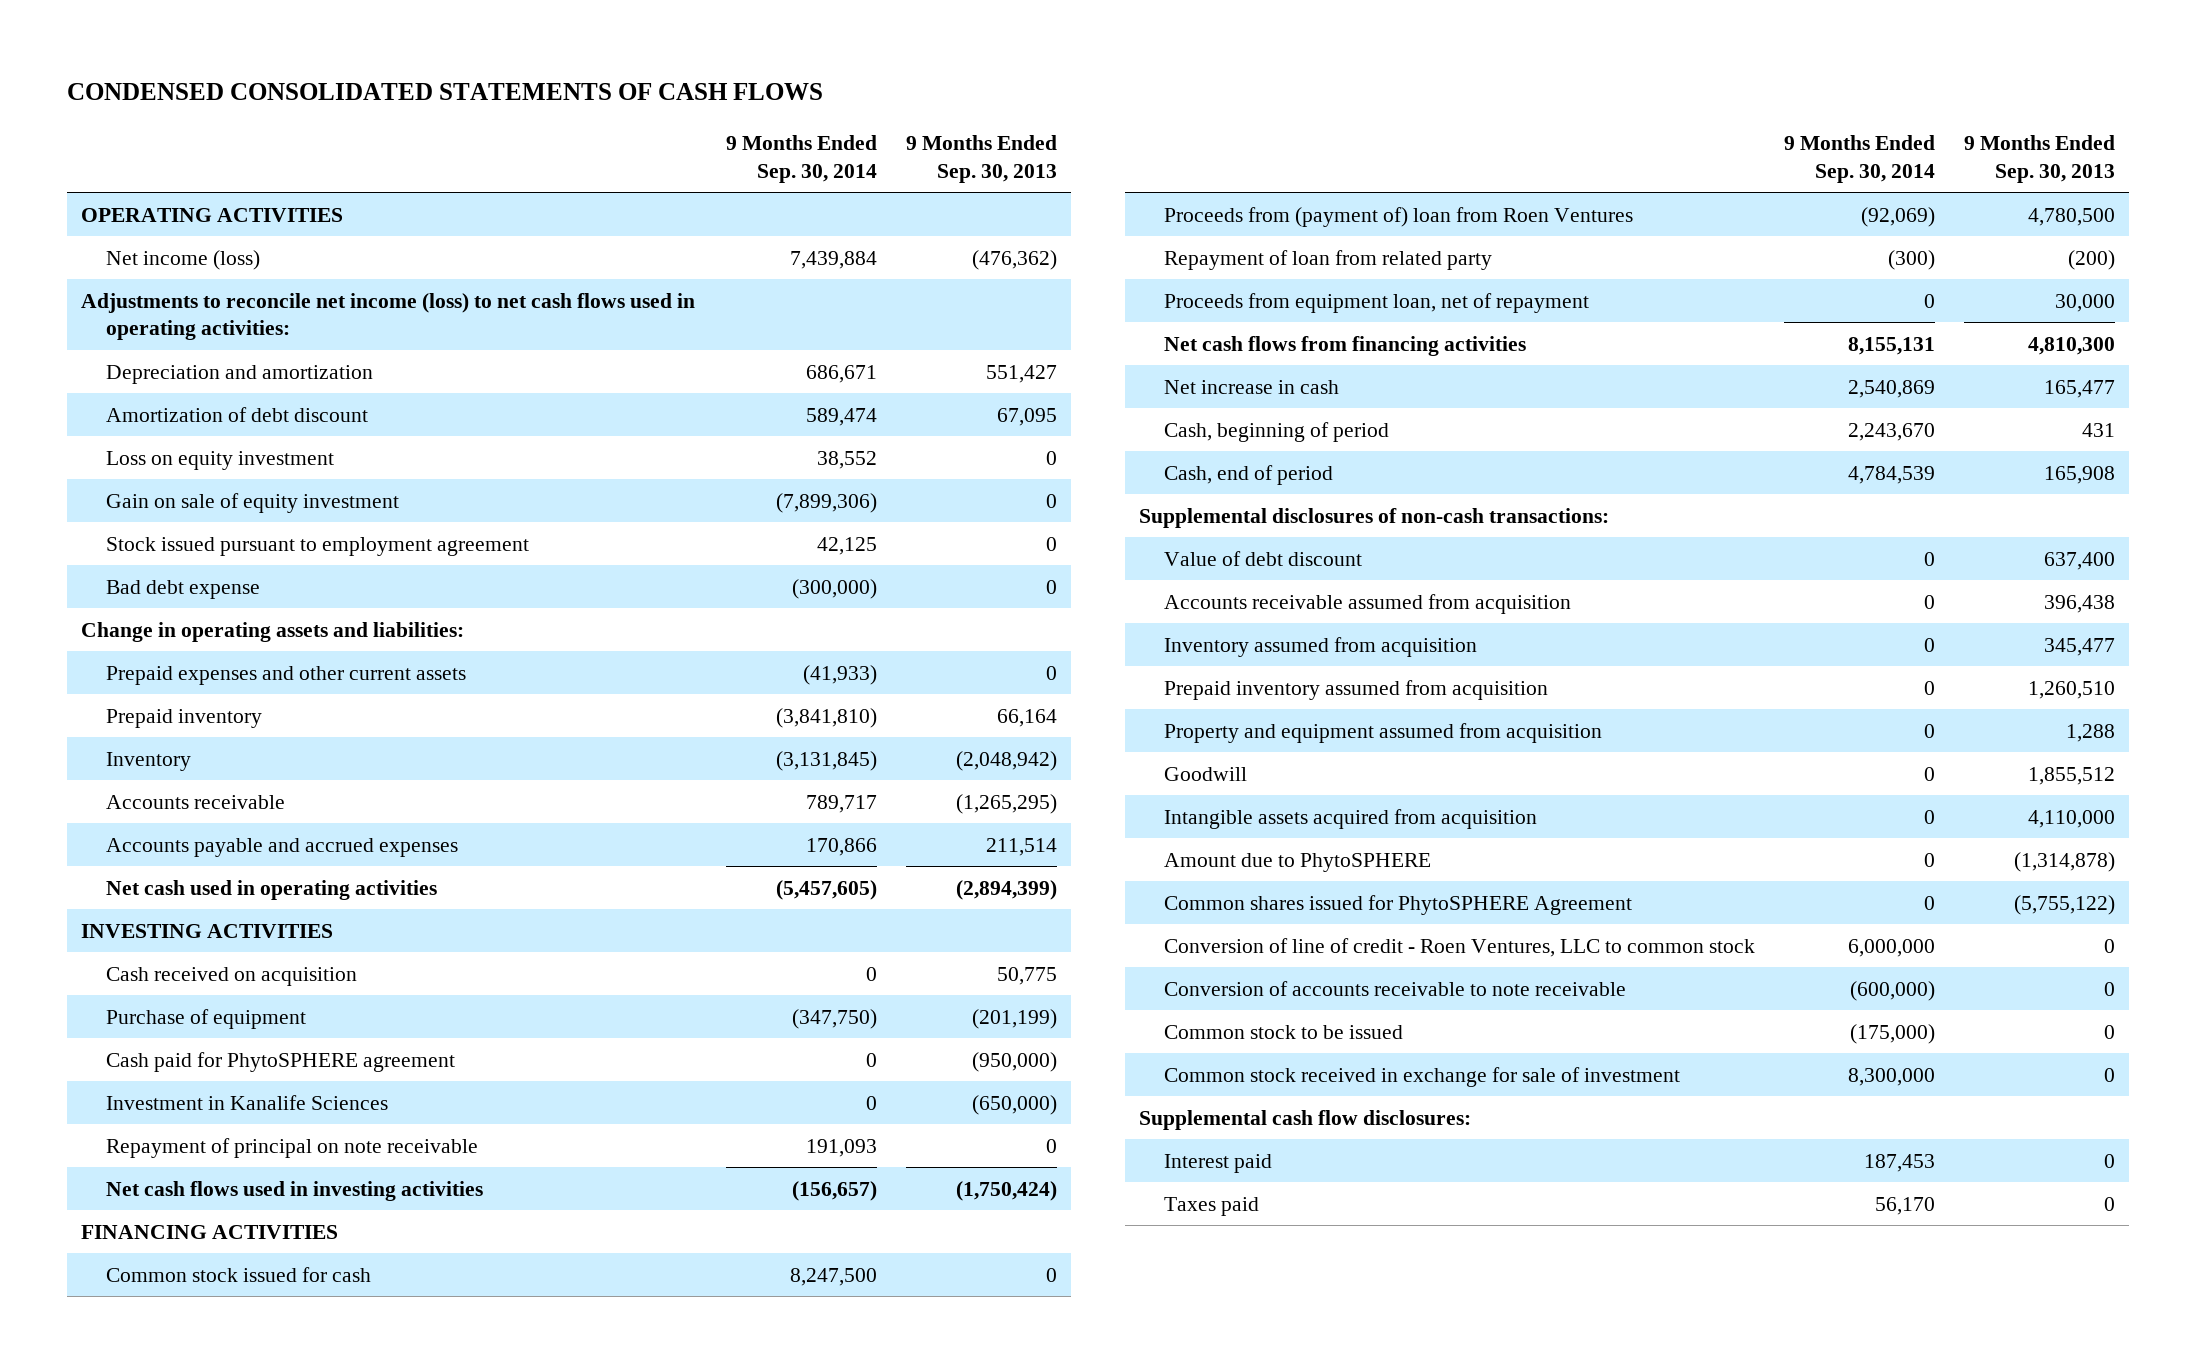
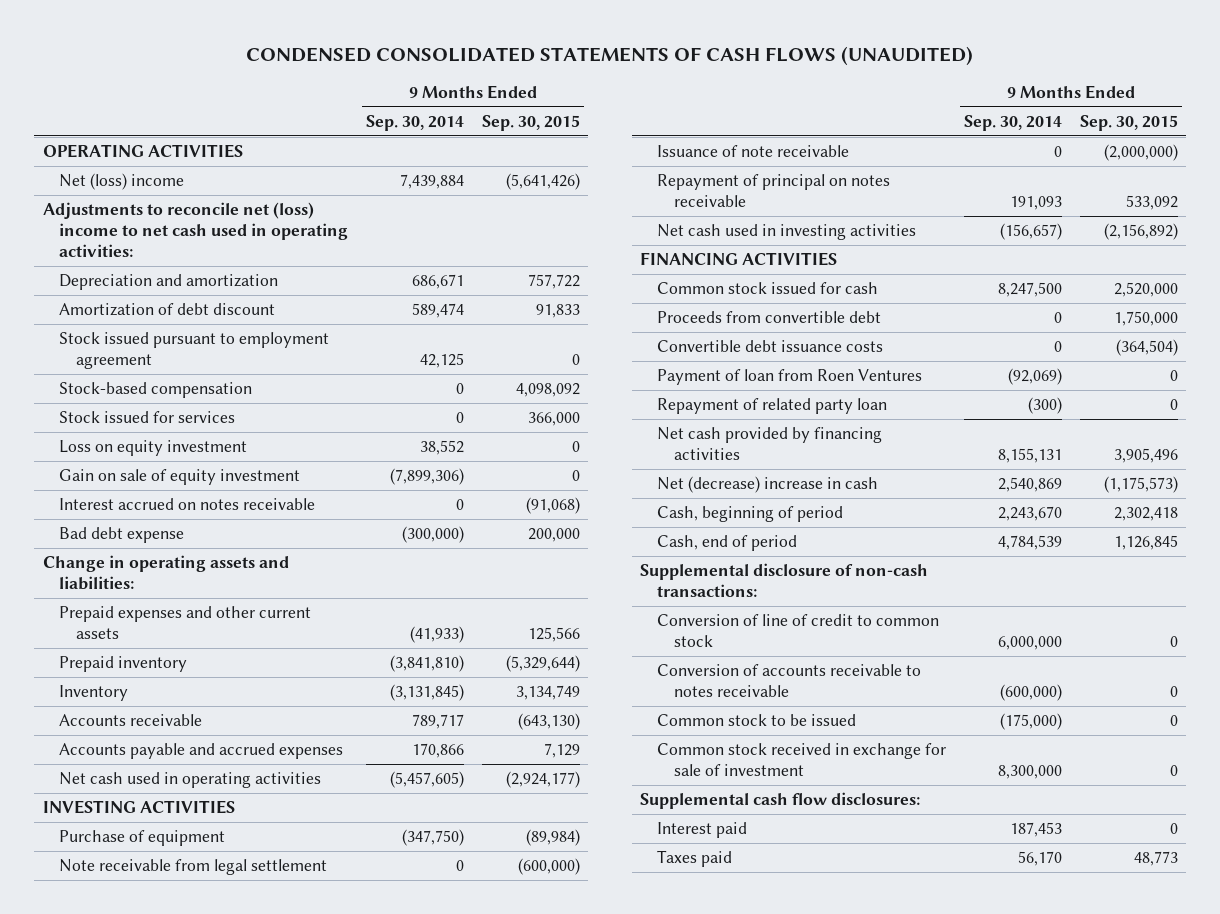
[66,83,823,101] CONDENSED CONSOLIDATED STATEMENTS OF CASH FLOWS -> [246,45,974,66] CONDENSED CONSOLIDATED STATEMENTS OF CASH FLOWS (UNAUDITED)
[905,135,1057,183] 9 Months Ended Sep. 30, 2013 -> none
none -> [481,115,580,132] Sep. 30, 2015
[105,249,260,270] Net income (loss) -> [59,173,185,191] Net (loss) income
[81,292,696,341] Adjustments to reconcile net income (loss) to net cash flows used in operating activities: -> [42,202,349,258] Adjustments to reconcile net (loss) income to net cash used in operating activities:
[105,536,529,556] Stock issued pursuant to employment agreement -> [59,332,330,370] Stock issued pursuant to employment agreement
none -> [59,382,253,399] Stock-based compensation
none -> [59,411,236,424] Stock issued for services
none -> [59,498,316,511] Interest accrued on notes receivable
[105,966,357,986] Cash received on acquisition -> none
[105,1051,455,1072] Cash paid for PhytoSPHERE agreement -> none
[105,1094,388,1110] Investment in Kanalife Sciences -> none
none -> [59,859,328,876] Note receivable from legal settlement
none -> [657,145,850,158] Issuance of note receivable
[105,1137,478,1158] Repayment of principal on note receivable -> [657,174,891,208] Repayment of principal on notes receivable
[105,1180,483,1201] Net cash flows used in investing activities -> [657,224,917,241] Net cash used in investing activities
[1163,292,1589,313] Proceeds from equipment loan, net of repayment -> none
none -> [657,311,882,324] Proceeds from convertible debt
none -> [657,340,884,353] Convertible debt issuance costs
[1163,206,1633,227] Proceeds from (payment of) loan from Roen Ventures -> [657,369,923,386] Payment of loan from Roen Ventures
[1163,249,1492,270] Repayment of loan from related party -> [657,398,888,415] Repayment of related party loan
[1163,335,1526,356] Net cash flows from financing activities -> [657,427,883,461] Net cash provided by financing activities
[1163,379,1339,394] Net increase in cash -> [657,476,879,494] Net (decrease) increase in cash
[1163,550,1362,566] Value of debt discount -> none
[1163,593,1571,614] Accounts receivable assumed from acquisition -> none
[1163,636,1477,657] Inventory assumed from acquisition -> none
[1163,679,1548,700] Prepaid inventory assumed from acquisition -> none
[1163,722,1602,743] Property and equipment assumed from acquisition -> none
[1163,766,1247,781] Goodwill -> none
[1163,808,1537,829] Intangible assets acquired from acquisition -> none
[1163,852,1431,872] Amount due to PhytoSPHERE -> none
[1163,894,1632,915] Common shares issued for PhytoSPHERE Agreement -> none
[1139,507,1610,528] Supplemental disclosures of non-cash transactions: -> [640,563,929,598] Supplemental disclosure of non-cash transactions:
[1163,937,1755,957] Conversion of line of credit - Roen Ventures, LLC to common stock -> [657,614,940,648] Conversion of line of credit to common stock
[1163,980,1626,996] Conversion of accounts receivable to note receivable -> [657,664,922,698] Conversion of accounts receivable to notes receivable

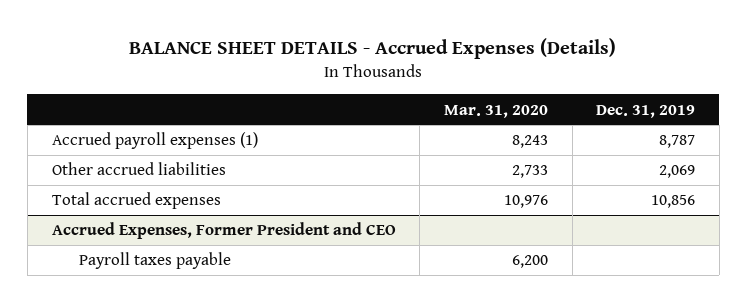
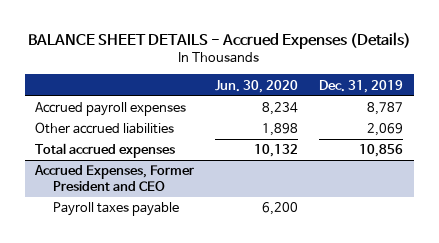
[443,104,548,118] Mar. 31, 2020 -> none
none -> [215,79,299,93] Jun. 30, 2020
[51,132,258,150] Accrued payroll expenses (1) -> [35,102,187,117] Accrued payroll expenses

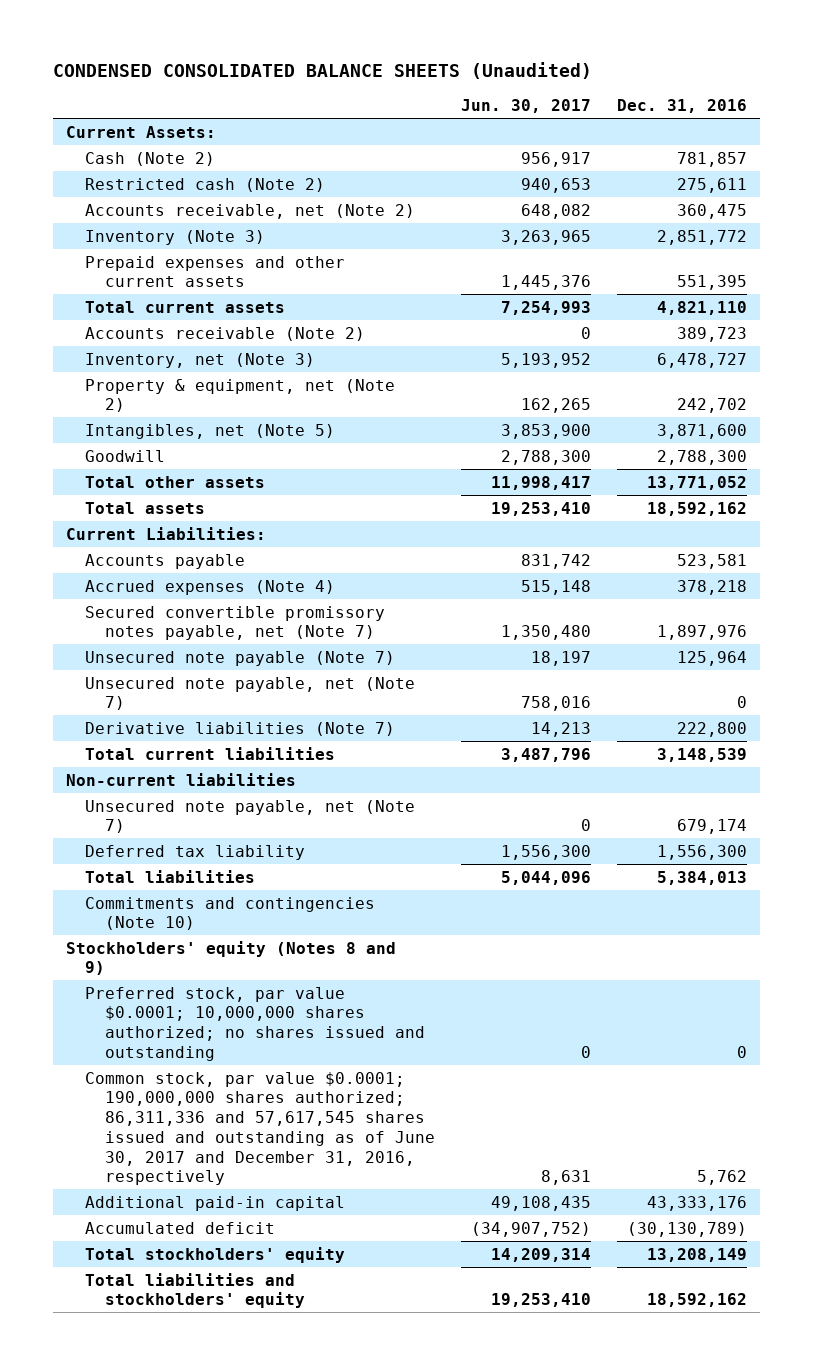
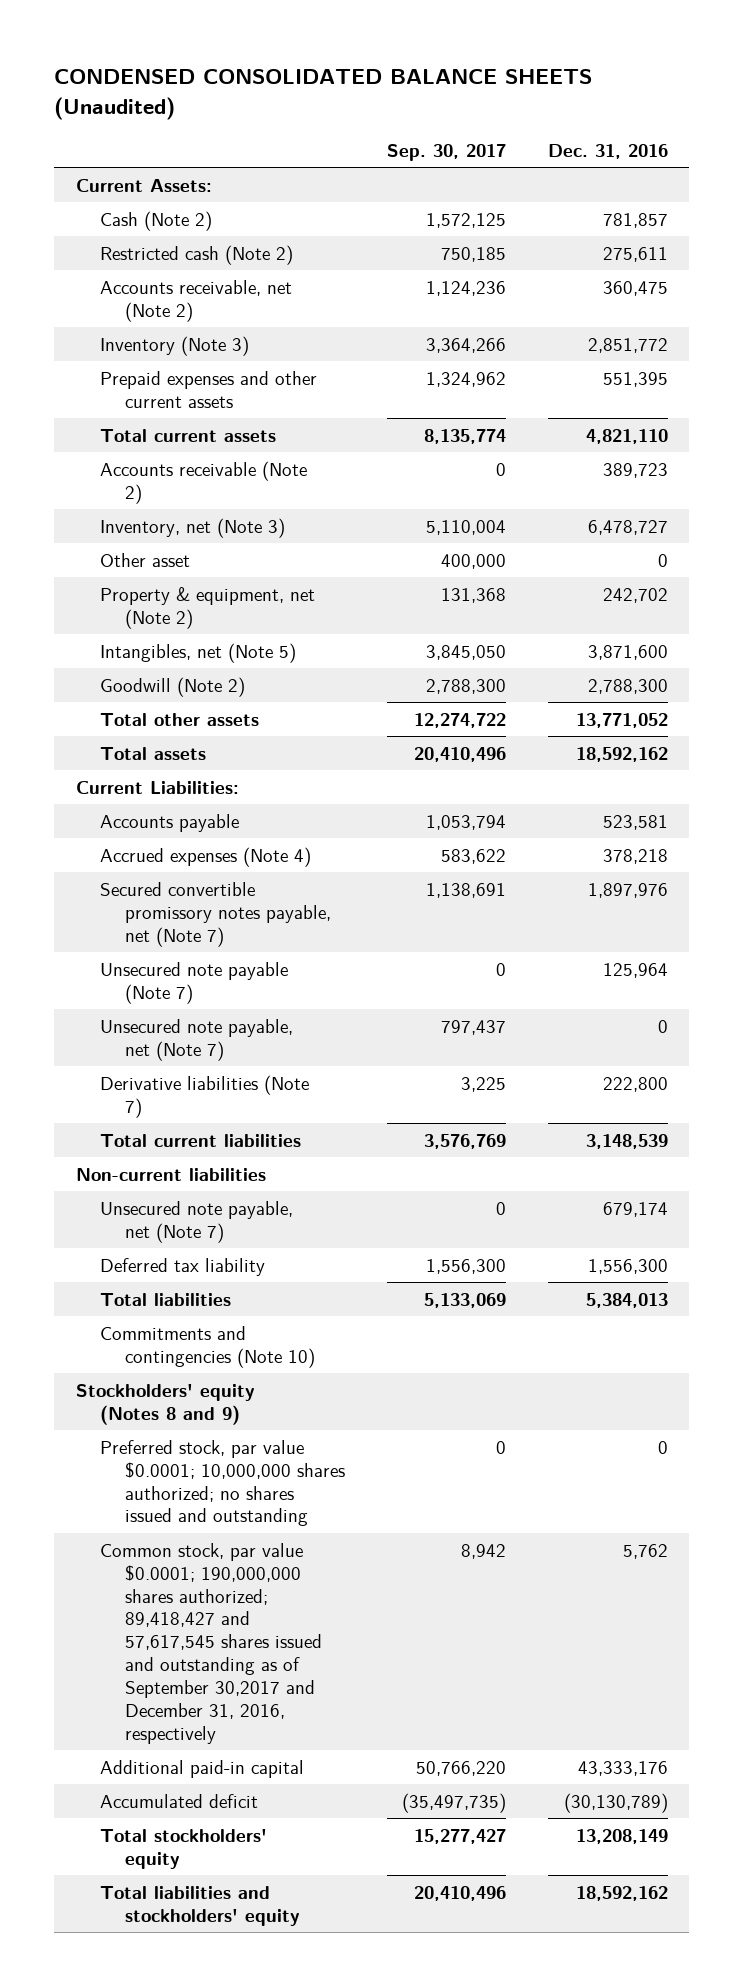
[461,99,592,114] Jun. 30, 2017 -> none
none -> [387,144,507,162] Sep. 30, 2017
none -> [100,552,191,567] Other asset
[85,449,166,462] Goodwill -> [100,676,246,697] Goodwill (Note 2)
[85,1071,435,1186] Common stock, par value $0.0001; 190,000,000 shares authorized; 86,311,336 and 57,617,545 shares issued and outstanding as of June 30, 2017 and December 31, 2016, respectively -> [100,1542,322,1744] Common stock, par value $0.0001; 190,000,000 shares authorized; 89,418,427 and 57,617,545 shares issued and outstanding as of September 30,2017 and December 31, 2016, respectively

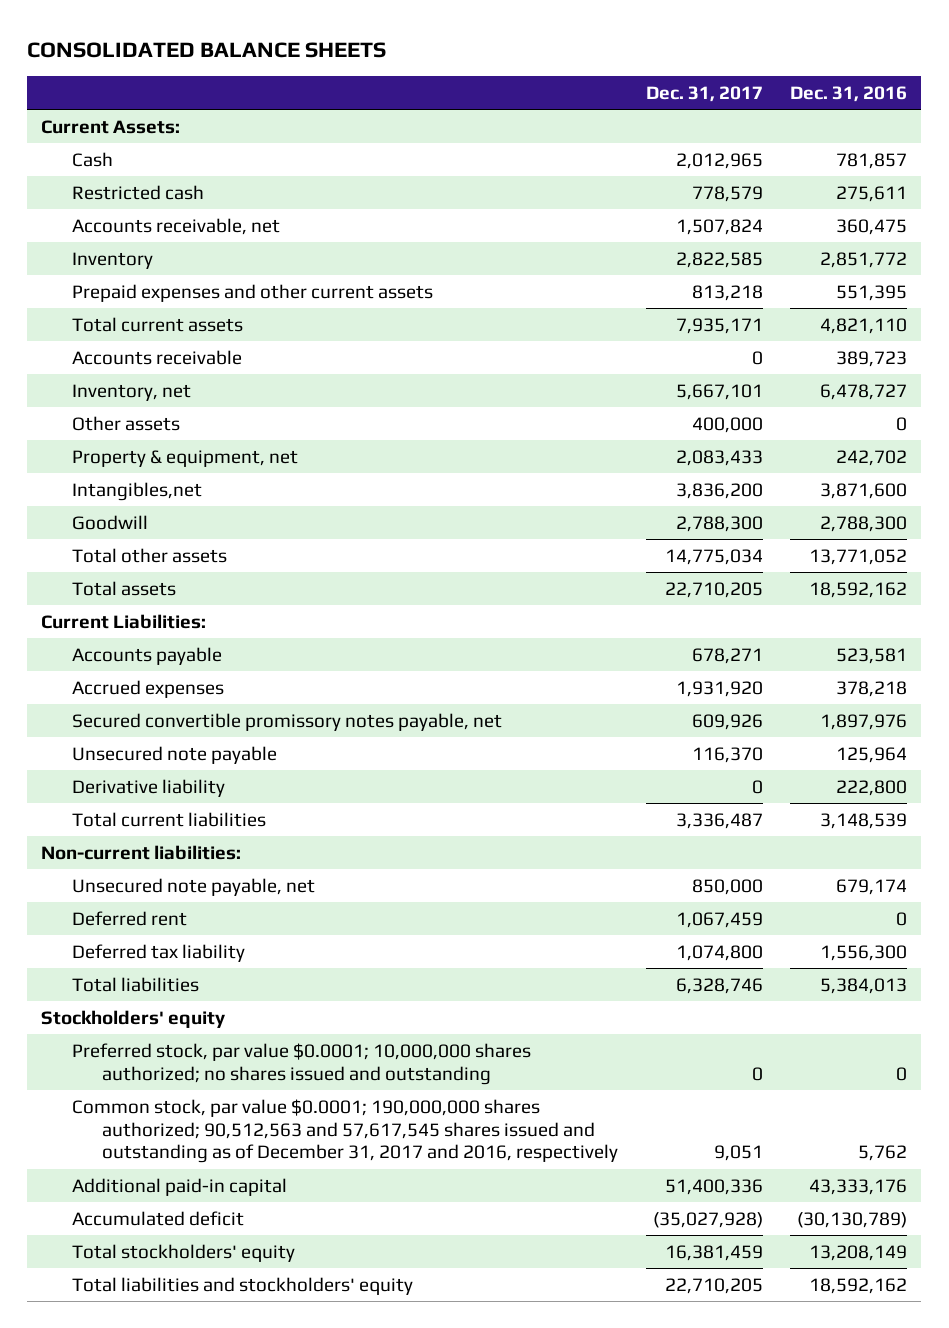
[54,69,593,121] CONDENSED CONSOLIDATED BALANCE SHEETS (Unaudited) -> [27,41,387,58] CONSOLIDATED BALANCE SHEETS
[387,144,507,162] Sep. 30, 2017 -> none
none -> [645,85,763,102] Dec. 31, 2017
[100,210,213,231] Cash (Note 2) -> [71,151,113,167] Cash
[100,244,294,265] Restricted cash (Note 2) -> [71,184,204,200] Restricted cash
[100,279,293,322] Accounts receivable, net (Note 2) -> [71,217,280,235] Accounts receivable, net
[100,335,250,356] Inventory (Note 3) -> [71,251,153,269] Inventory
[100,460,308,504] Accounts receivable (Note 2) -> [71,349,242,365] Accounts receivable
[100,517,286,538] Inventory, net (Note 3) -> [71,383,191,401] Inventory, net
[100,552,191,567] Other asset -> [71,415,180,431] Other assets
[100,586,316,629] Property & equipment, net (Note 2) -> [71,449,298,467] Property & equipment, net
[100,642,297,663] Intangibles, net (Note 5) -> [71,481,202,501] Intangibles,net
[100,676,246,697] Goodwill (Note 2) -> [71,514,148,530] Goodwill
[100,961,289,1004] Unsecured note payable (Note 7) -> none
[100,846,312,867] Accrued expenses (Note 4) -> [71,679,224,698] Accrued expenses
[100,881,331,947] Secured convertible promissory notes payable, net (Note 7) -> [71,712,502,731] Secured convertible promissory notes payable, net
[100,1018,294,1061] Unsecured note payable, net (Note 7) -> [71,745,277,764] Unsecured note payable
[658,1019,669,1033] 0 -> [836,746,908,763] 125,964
[100,1074,310,1118] Derivative liabilities (Note 7) -> [71,778,225,797] Derivative liability
[75,1167,266,1181] Non-current liabilities -> [41,844,242,860] Non-current liabilities:
[100,1200,294,1243] Unsecured note payable, net (Note 7) -> [71,877,315,896] Unsecured note payable, net
none -> [71,910,187,926] Deferred rent
[100,1325,315,1368] Commitments and contingencies (Note 10) -> none
[75,1383,255,1425] Stockholders' equity (Notes 8 and 9) -> [41,1009,226,1028] Stockholders' equity
[100,1542,322,1744] Common stock, par value $0.0001; 190,000,000 shares authorized; 89,418,427 and 57,617,545 shares issued and outstanding as of September 30,2017 and December 31, 2016, respectively -> [71,1098,619,1164] Common stock, par value $0.0001; 190,000,000 shares authorized; 90,512,563 and 57,617,545 shares issued and outstanding as of December 31, 2017 and 2016, respectively

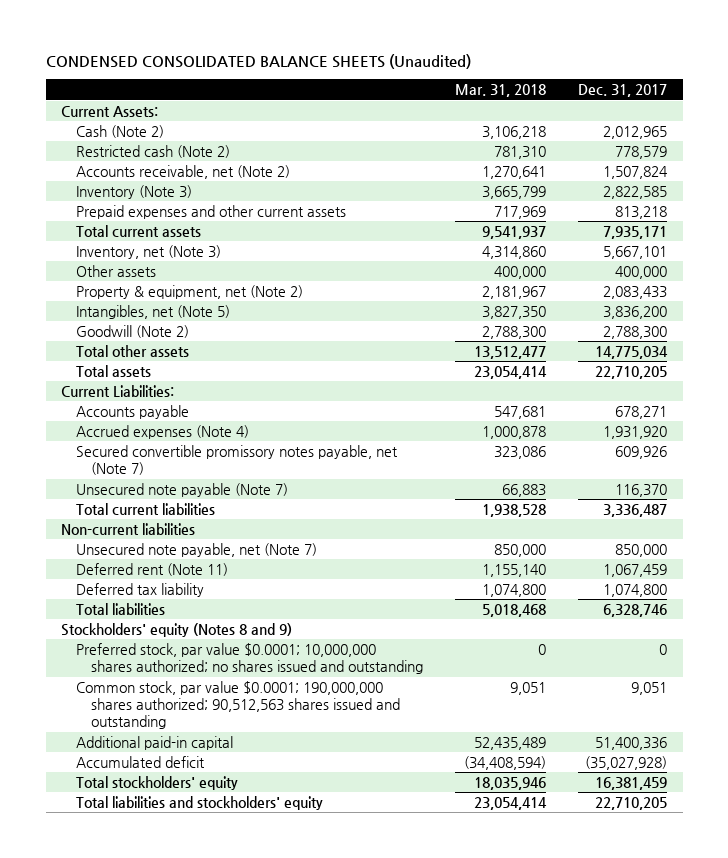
[27,41,387,58] CONSOLIDATED BALANCE SHEETS -> [45,54,471,70] CONDENSED CONSOLIDATED BALANCE SHEETS (Unaudited)
[790,85,908,102] Dec. 31, 2016 -> none
none -> [455,84,547,98] Mar. 31, 2018
[71,151,113,167] Cash -> [76,124,165,138] Cash (Note 2)
[71,184,204,200] Restricted cash -> [76,144,231,158] Restricted cash (Note 2)
[71,217,280,235] Accounts receivable, net -> [76,164,291,179] Accounts receivable, net (Note 2)
[71,251,153,269] Inventory -> [76,184,193,199] Inventory (Note 3)
[71,349,242,365] Accounts receivable -> none
[71,383,191,401] Inventory, net -> [76,244,222,259] Inventory, net (Note 3)
[71,449,298,467] Property & equipment, net -> [76,284,304,299] Property & equipment, net (Note 2)
[71,481,202,501] Intangibles,net -> [76,304,231,319] Intangibles, net (Note 5)
[71,514,148,530] Goodwill -> [76,324,190,338] Goodwill (Note 2)
[71,778,225,797] Derivative liability -> none
[71,679,224,698] Accrued expenses -> [76,424,250,439] Accrued expenses (Note 4)
[71,712,502,731] Secured convertible promissory notes payable, net -> [76,444,399,476] Secured convertible promissory notes payable, net (Note 7)
[71,745,277,764] Unsecured note payable -> [76,482,289,497] Unsecured note payable (Note 7)
[41,844,242,860] Non-current liabilities: -> [61,522,196,535] Non-current liabilities
[71,877,315,896] Unsecured note payable, net -> [76,542,318,557] Unsecured note payable, net (Note 7)
[71,910,187,926] Deferred rent -> [76,562,229,576] Deferred rent (Note 11)
[41,1009,226,1028] Stockholders' equity -> [61,622,293,637] Stockholders' equity (Notes 8 and 9)
[71,1098,619,1164] Common stock, par value $0.0001; 190,000,000 shares authorized; 90,512,563 and 57,617,545 shares issued and outstanding as of December 31, 2017 and 2016, respectively -> [76,680,401,730] Common stock, par value $0.0001; 190,000,000 shares authorized; 90,512,563 shares issued and outstanding

